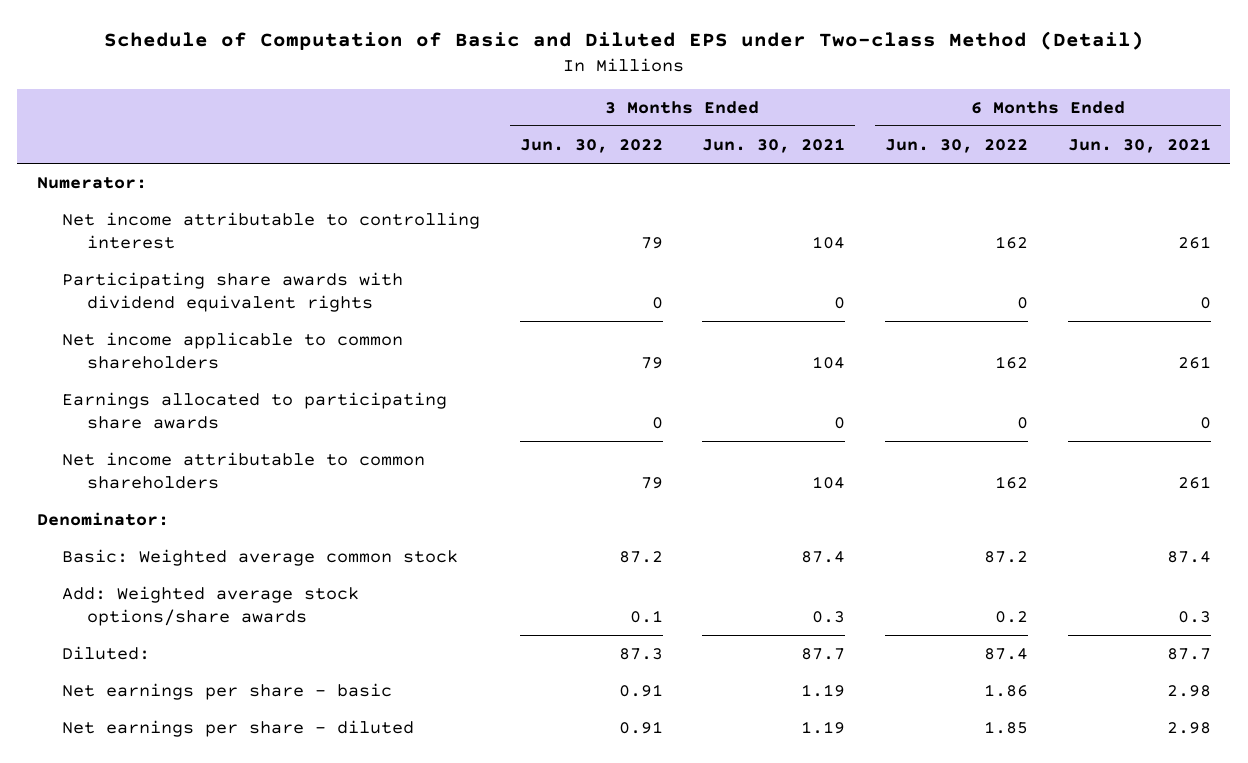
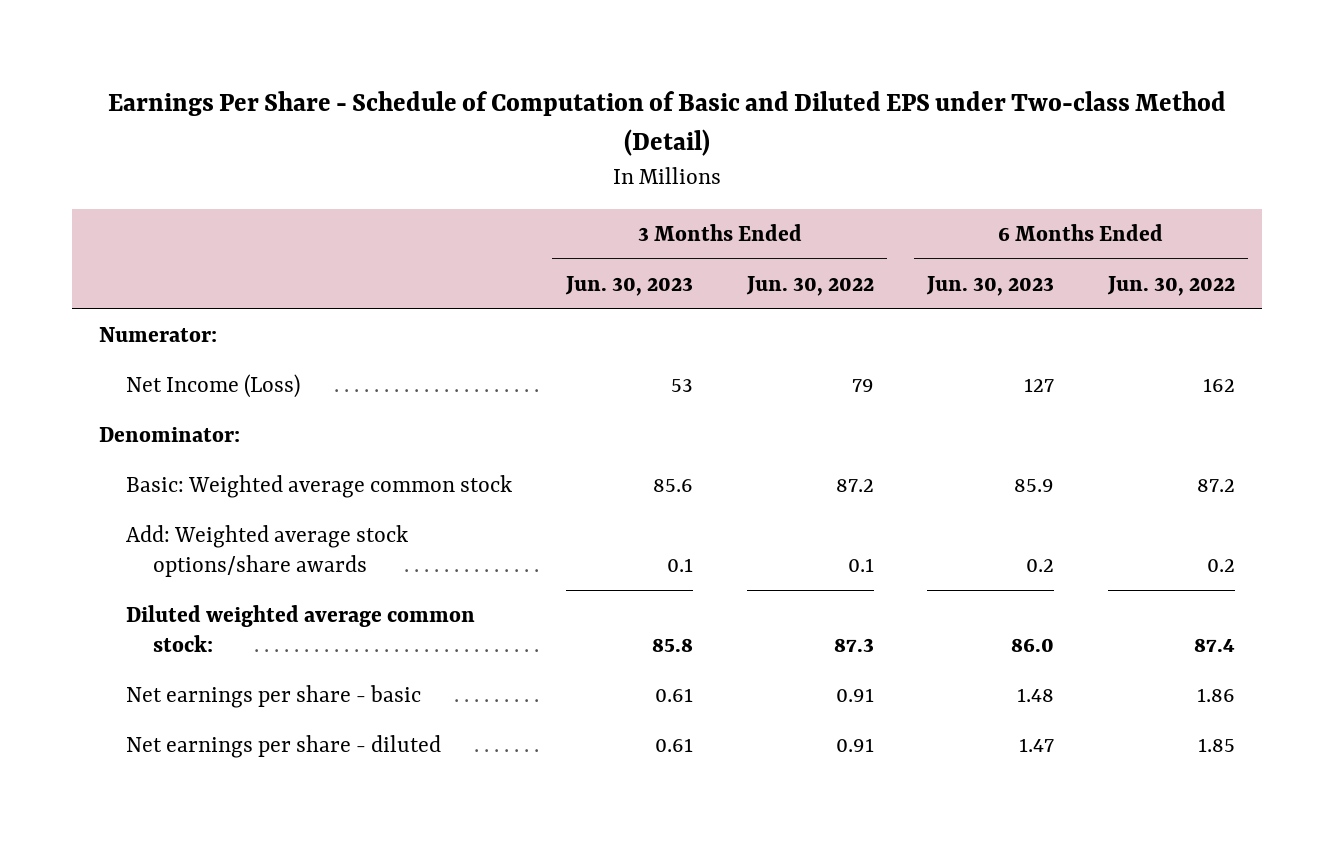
[103,30,1144,50] Schedule of Computation of Basic and Diluted EPS under Two-class Method (Detail) -> [107,91,1226,156] Earnings Per Share - Schedule of Computation of Basic and Diluted EPS under Two-class Method (Detail)
[702,137,846,153] Jun. 30, 2021 -> none
[1067,137,1211,153] Jun. 30, 2021 -> none
none -> [564,275,693,296] Jun. 30, 2023
none -> [926,275,1055,296] Jun. 30, 2023
[61,271,403,312] Participating share awards with dividend equivalent rights -> none
[61,331,403,369] Net income applicable to common shareholders -> none
[61,391,447,429] Earnings allocated to participating share awards -> none
[61,451,425,489] Net income attributable to common shareholders -> none
[61,211,480,249] Net income attributable to controlling interest -> [126,374,301,399] Net Income (Loss)
[61,645,150,660] Diluted: -> [126,605,476,653] Diluted weighted average common stock:

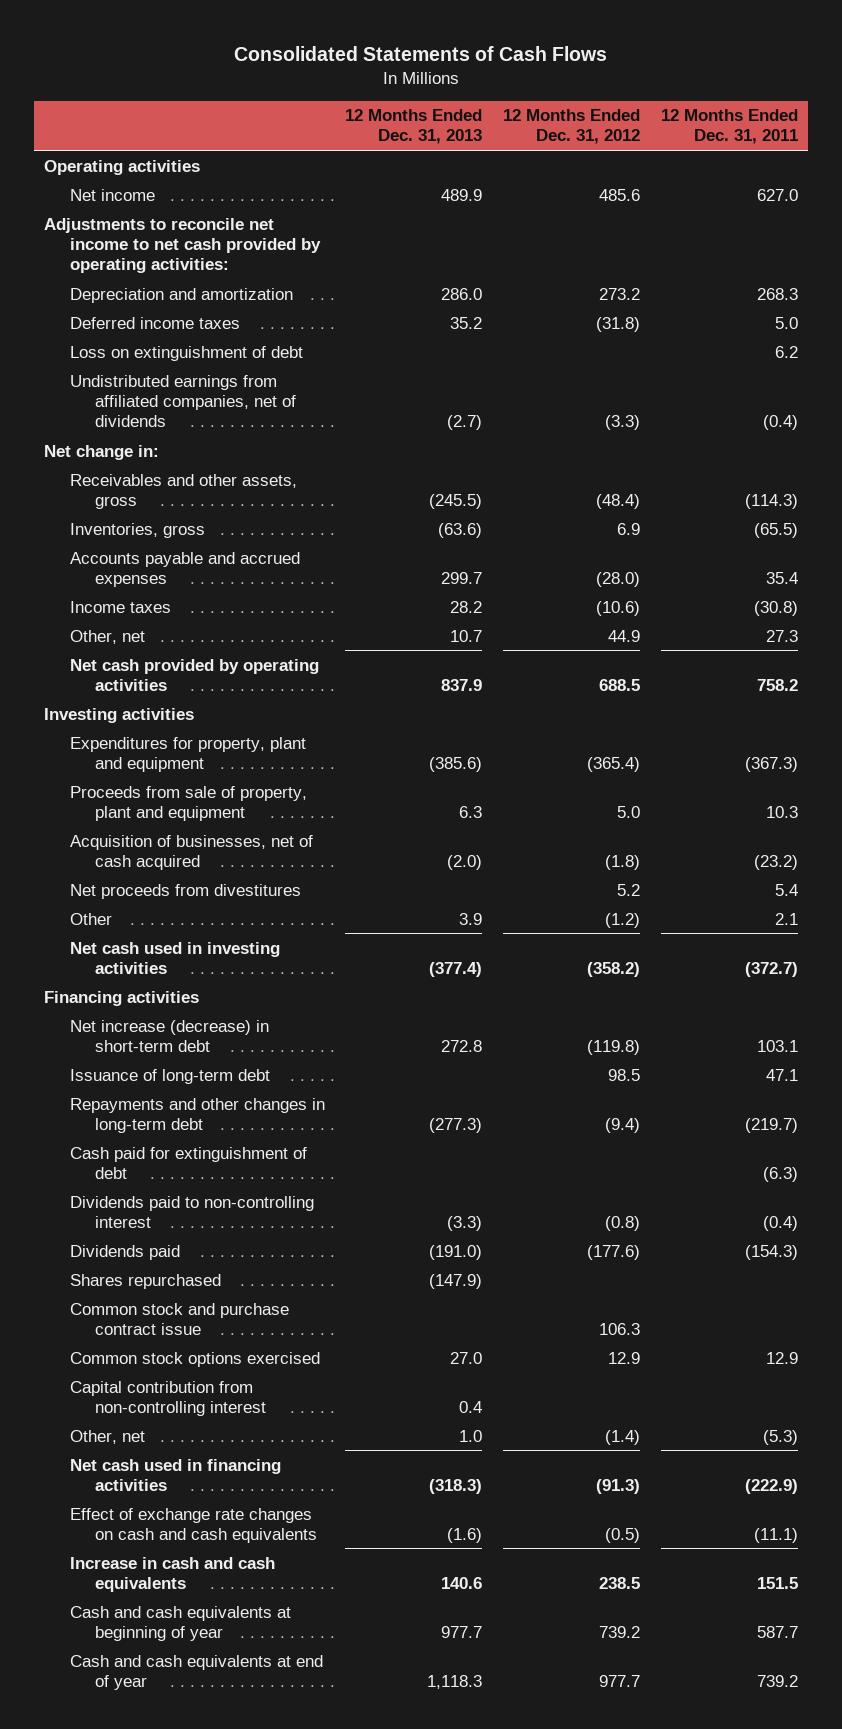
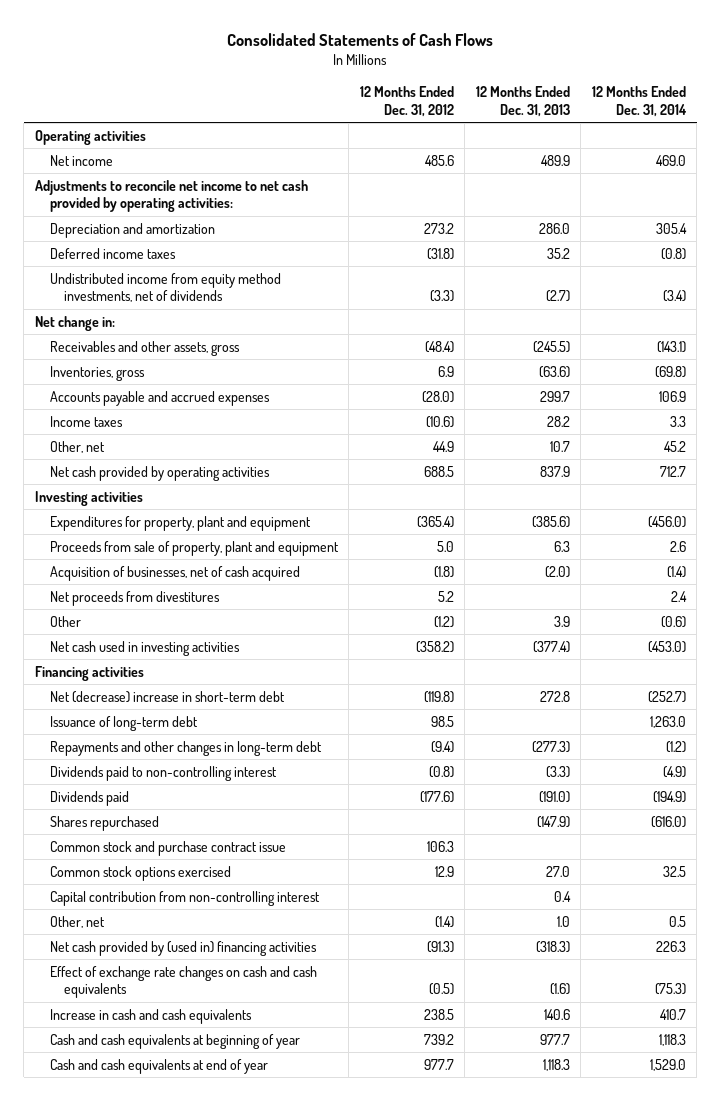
[660,109,798,145] 12 Months Ended Dec. 31, 2011 -> none
none -> [591,86,687,117] 12 Months Ended Dec. 31, 2014
[69,345,303,361] Loss on extinguishment of debt -> none
[69,374,297,427] Undistributed earnings from affiliated companies, net of dividends -> [49,272,281,303] Undistributed income from equity method investments, net of dividends
[69,1019,269,1052] Net increase (decrease) in short-term debt -> [49,690,285,703] Net (decrease) increase in short-term debt
[69,1146,307,1179] Cash paid for extinguishment of debt -> none
[69,1458,281,1491] Net cash used in financing activities -> [49,940,317,956] Net cash provided by (used in) financing activities

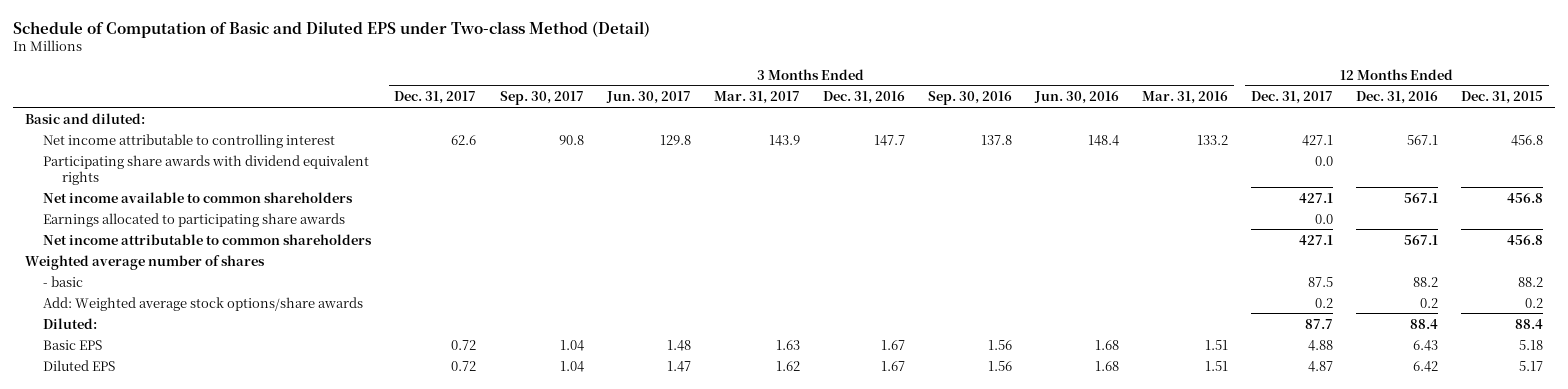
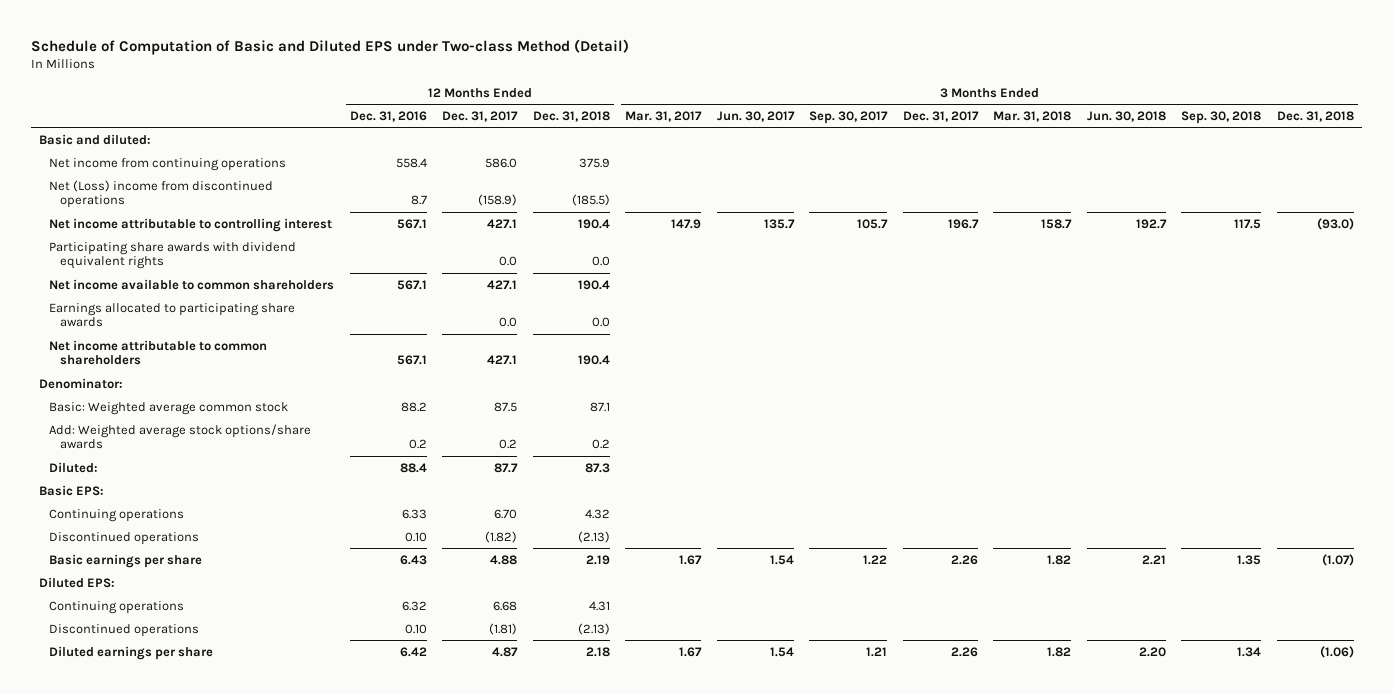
[822,91,905,105] Dec. 31, 2016 -> none
[927,91,1012,106] Sep. 30, 2016 -> none
[1033,91,1119,105] Jun. 30, 2016 -> none
[1142,91,1229,105] Mar. 31, 2016 -> none
[1461,91,1544,105] Dec. 31, 2015 -> none
none -> [532,110,610,122] Dec. 31, 2018
none -> [993,110,1072,122] Mar. 31, 2018
none -> [1086,110,1166,122] Jun. 30, 2018
none -> [1181,110,1262,124] Sep. 30, 2018
none -> [1276,110,1354,122] Dec. 31, 2018
none -> [49,157,287,171] Net income from continuing operations
none -> [49,179,274,209] Net (Loss) income from discontinued operations
[451,134,477,145] 62.6 -> [947,218,979,229] 196.7
[558,134,584,145] 90.8 -> [857,218,889,229] 105.7
[659,134,691,145] 129.8 -> [763,218,795,229] 135.7
[768,134,800,146] 143.9 -> [671,218,702,229] 147.9
[24,254,265,270] Weighted average number of shares -> [38,377,123,389] Denominator:
[43,275,84,287] - basic -> [49,401,289,415] Basic: Weighted average common stock
none -> [38,484,104,496] Basic EPS:
none -> [49,508,185,522] Continuing operations
none -> [49,531,200,545] Discontinued operations
[43,339,103,350] Basic EPS -> [49,553,203,568] Basic earnings per share
[451,339,477,350] 0.72 -> [950,554,978,565] 2.26
[559,339,584,351] 1.04 -> [863,554,888,565] 1.22
[666,339,691,351] 1.48 -> [769,554,794,565] 1.54
[775,339,800,350] 1.63 -> [679,554,703,565] 1.67
none -> [38,576,115,588] Diluted EPS:
none -> [49,600,185,614] Continuing operations
none -> [49,623,200,637] Discontinued operations
[43,359,116,371] Diluted EPS -> [49,645,214,660] Diluted earnings per share
[451,360,477,371] 0.72 -> [950,646,978,657] 2.26
[559,360,584,372] 1.04 -> [866,646,888,657] 1.21
[666,360,691,372] 1.47 -> [769,646,794,657] 1.54
[775,360,800,371] 1.62 -> [679,646,703,657] 1.67

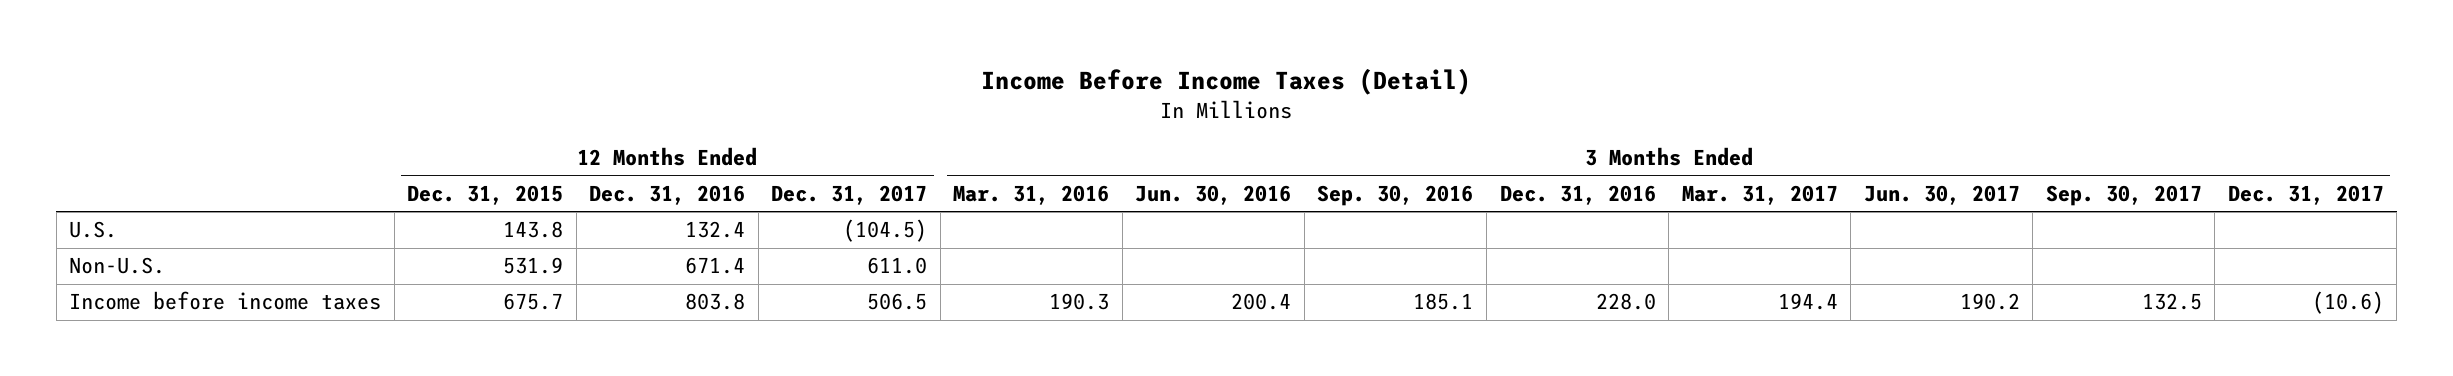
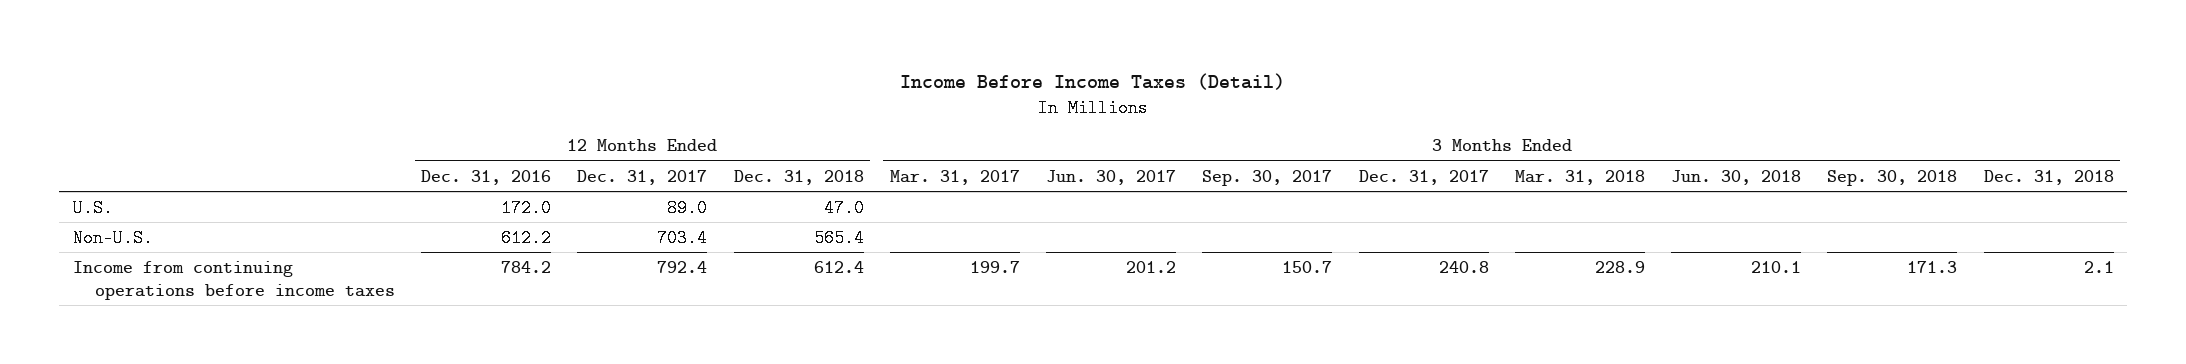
[407,184,564,205] Dec. 31, 2015 -> none
[953,184,1110,205] Mar. 31, 2016 -> none
[1135,184,1292,205] Jun. 30, 2016 -> none
[1317,184,1474,206] Sep. 30, 2016 -> none
[1499,184,1656,205] Dec. 31, 2016 -> none
none -> [733,169,864,185] Dec. 31, 2018
none -> [1514,169,1645,185] Mar. 31, 2018
none -> [1671,169,1802,185] Jun. 30, 2018
none -> [1827,169,1958,186] Sep. 30, 2018
none -> [1983,169,2114,185] Dec. 31, 2018
[685,221,746,239] 132.4 -> [501,198,552,217] 172.0
[843,219,928,243] (104.5) -> [667,198,708,217] 89.0
[685,257,746,275] 671.4 -> [501,228,552,247] 612.2
[867,257,928,275] 611.0 -> [657,228,708,247] 703.4
[69,291,382,311] Income before income taxes -> [72,260,395,300] Income from continuing operations before income taxes
[685,293,746,311] 803.8 -> [501,260,552,273] 784.2
[867,293,928,311] 506.5 -> [657,260,708,273] 792.4
[1777,293,1838,311] 194.4 -> [969,260,1020,273] 199.7
[1959,293,2020,311] 190.2 -> [1126,260,1177,273] 201.2
[2141,293,2202,311] 132.5 -> [1282,260,1333,273] 150.7
[2311,291,2384,315] (10.6) -> [1438,260,1489,273] 240.8

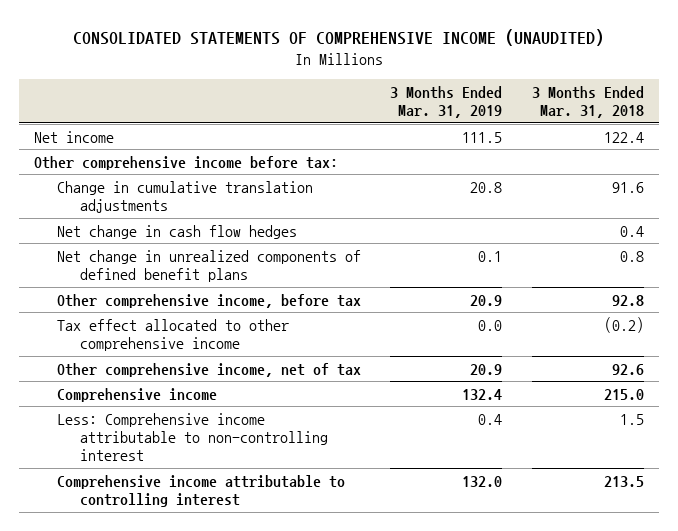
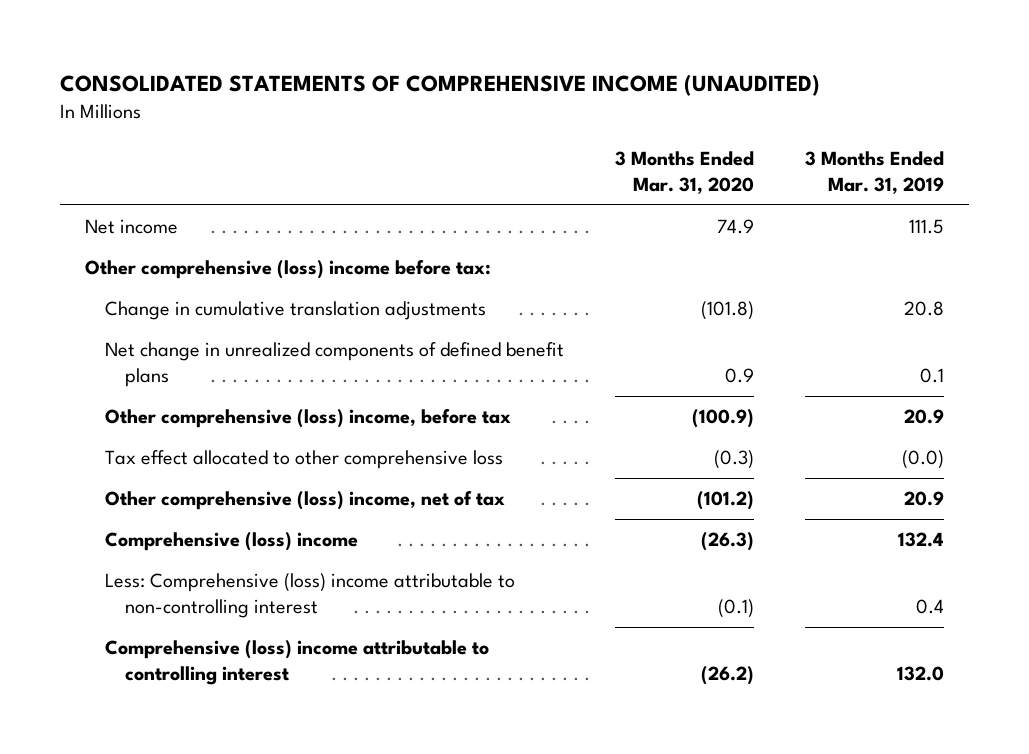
[532,85,645,119] 3 Months Ended Mar. 31, 2018 -> none
none -> [615,150,755,194] 3 Months Ended Mar. 31, 2020
[33,155,338,170] Other comprehensive income before tax: -> [85,260,492,280] Other comprehensive (loss) income before tax:
[56,224,297,239] Net change in cash flow hedges -> none
[56,293,361,308] Other comprehensive income, before tax -> [105,409,512,429] Other comprehensive (loss) income, before tax
[56,318,289,351] Tax effect allocated to other comprehensive income -> [105,450,504,470] Tax effect allocated to other comprehensive loss
[478,319,503,331] 0.0 -> [902,450,945,470] (0.0)
[56,362,361,377] Other comprehensive income, net of tax -> [105,491,506,511] Other comprehensive (loss) income, net of tax
[56,387,217,402] Comprehensive income -> [105,532,359,552] Comprehensive (loss) income
[56,412,328,462] Less: Comprehensive income attributable to non-controlling interest -> [105,573,516,619] Less: Comprehensive (loss) income attributable to non-controlling interest
[56,474,345,507] Comprehensive income attributable to controlling interest -> [105,640,490,686] Comprehensive (loss) income attributable to controlling interest

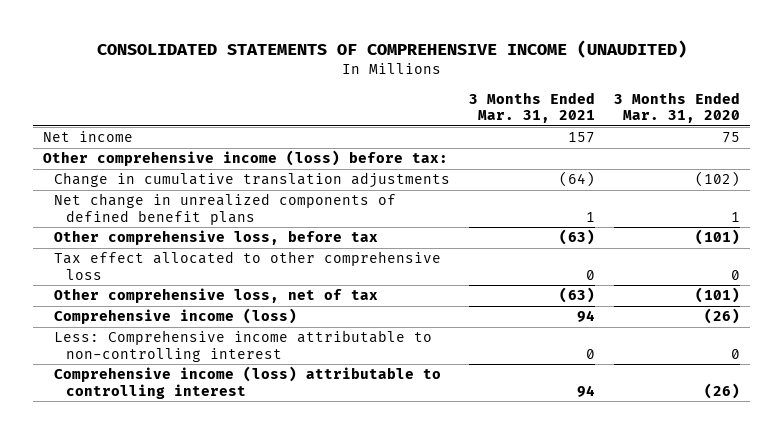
[805,150,945,194] 3 Months Ended Mar. 31, 2019 -> none
none -> [469,91,596,124] 3 Months Ended Mar. 31, 2021
[717,219,755,235] 74.9 -> [722,132,741,144] 75
[85,260,492,280] Other comprehensive (loss) income before tax: -> [42,150,448,167] Other comprehensive income (loss) before tax:
[701,301,755,321] (101.8) -> [695,171,741,188] (102)
[725,368,755,384] 0.9 -> [731,211,741,222] 1
[105,409,512,429] Other comprehensive (loss) income, before tax -> [54,230,379,246] Other comprehensive loss, before tax
[692,409,755,429] (100.9) -> [695,229,741,246] (101)
[714,450,755,470] (0.3) -> [731,269,741,280] 0
[105,491,506,511] Other comprehensive (loss) income, net of tax -> [54,288,379,304] Other comprehensive loss, net of tax
[697,491,755,511] (101.2) -> [695,287,741,304] (101)
[105,532,359,552] Comprehensive (loss) income -> [54,308,298,325] Comprehensive income (loss)
[701,532,755,552] (26.3) -> [704,308,741,325] (26)
[105,573,516,619] Less: Comprehensive (loss) income attributable to non-controlling interest -> [54,330,433,362] Less: Comprehensive income attributable to non-controlling interest
[718,599,755,619] (0.1) -> [731,348,741,359] 0
[105,640,490,686] Comprehensive (loss) income attributable to controlling interest -> [54,366,442,399] Comprehensive income (loss) attributable to controlling interest
[701,666,755,686] (26.2) -> [704,382,741,399] (26)

